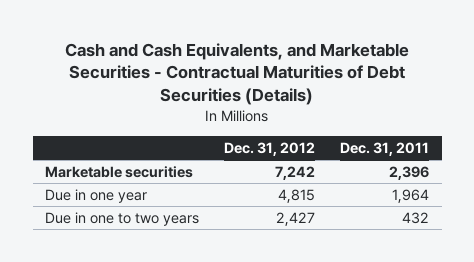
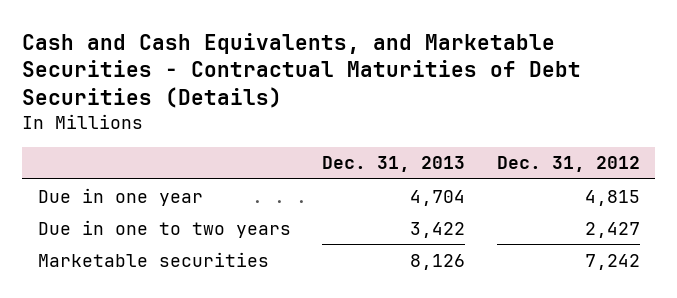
[340,141,430,156] Dec. 31, 2011 -> none
none -> [322,156,466,173] Dec. 31, 2013
[45,165,194,178] Marketable securities -> [37,251,269,267] Marketable securities

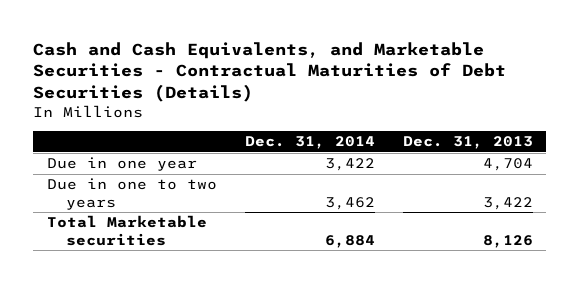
[496,156,640,173] Dec. 31, 2012 -> none
none -> [244,136,375,150] Dec. 31, 2014
[37,251,269,267] Marketable securities -> [47,215,208,246] Total Marketable securities

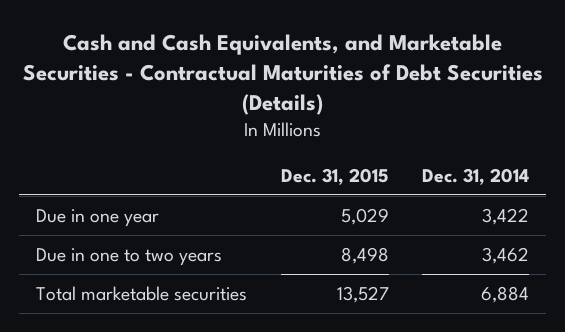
[402,136,533,150] Dec. 31, 2013 -> none
none -> [280,167,389,185] Dec. 31, 2015
[47,215,208,246] Total Marketable securities -> [36,286,248,302] Total marketable securities

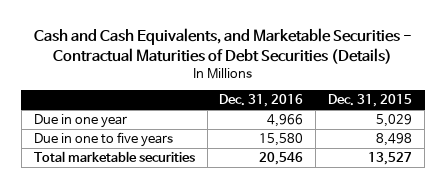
[421,167,529,185] Dec. 31, 2014 -> none
none -> [219,94,304,108] Dec. 31, 2016
[36,248,223,267] Due in one to two years -> [33,132,173,148] Due in one to five years

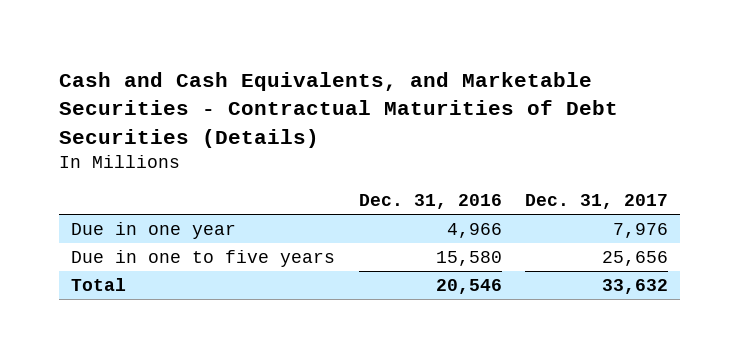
[328,94,413,108] Dec. 31, 2015 -> none
none -> [525,194,669,210] Dec. 31, 2017
[33,151,195,163] Total marketable securities -> [70,278,126,292] Total

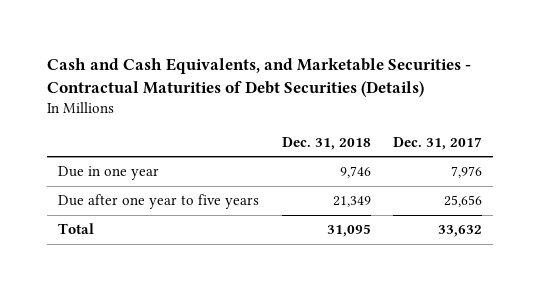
[358,194,502,210] Dec. 31, 2016 -> none
none -> [281,136,371,150] Dec. 31, 2018
[70,250,335,268] Due in one to five years -> [58,194,260,210] Due after one year to five years

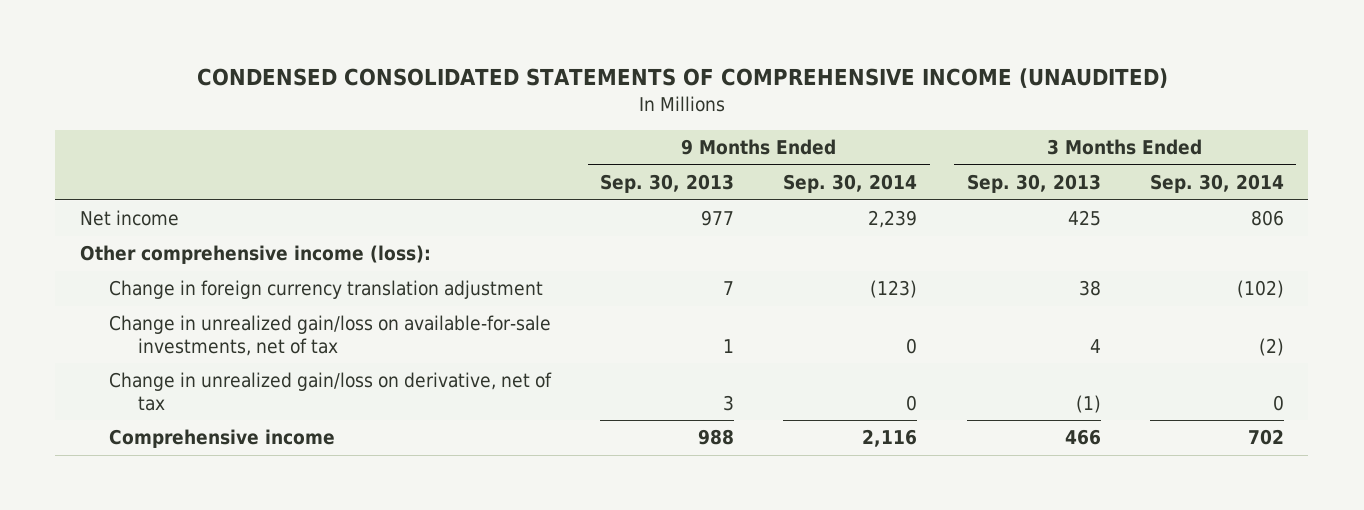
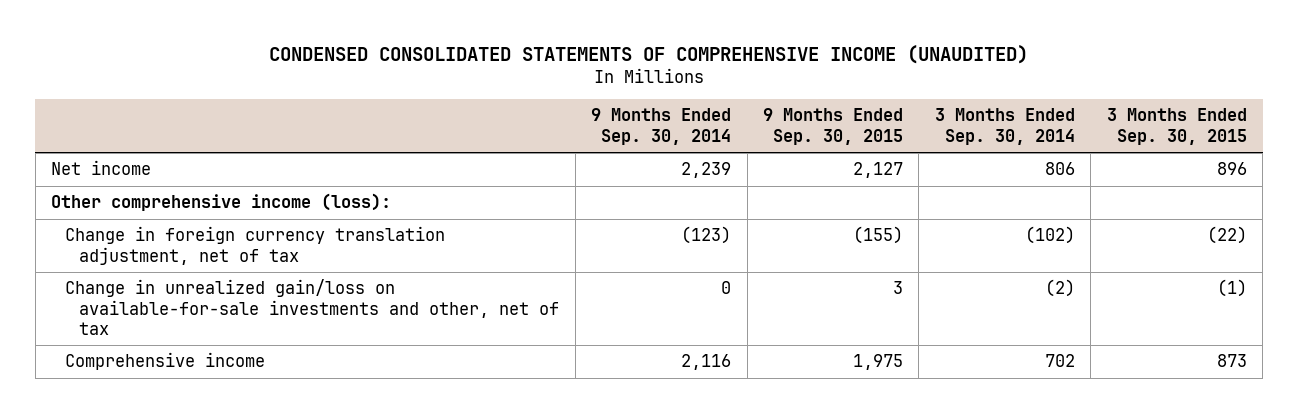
[599,174,734,194] Sep. 30, 2013 -> none
[966,174,1101,194] Sep. 30, 2013 -> none
none -> [763,108,904,145] 9 Months Ended Sep. 30, 2015
none -> [1106,108,1247,145] 3 Months Ended Sep. 30, 2015
[108,372,552,411] Change in unrealized gain/loss on derivative, net of tax -> none
[108,280,543,300] Change in foreign currency translation adjustment -> [65,226,446,265] Change in foreign currency translation adjustment, net of tax
[108,315,551,356] Change in unrealized gain/loss on available-for-sale investments, net of tax -> [65,279,560,335] Change in unrealized gain/loss on available-for-sale investments and other, net of tax

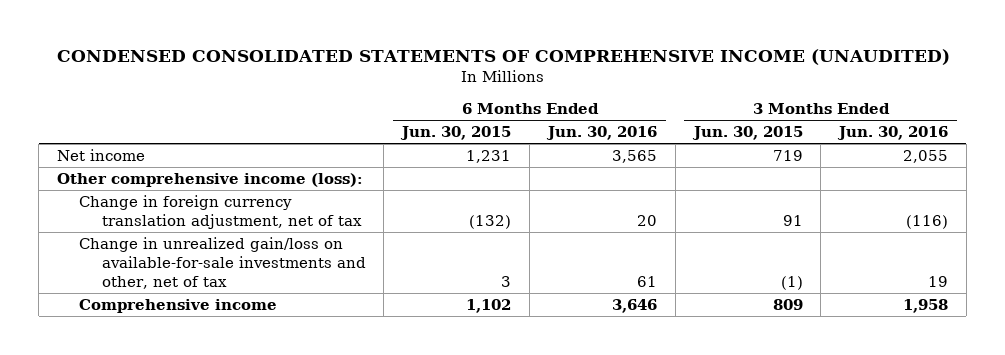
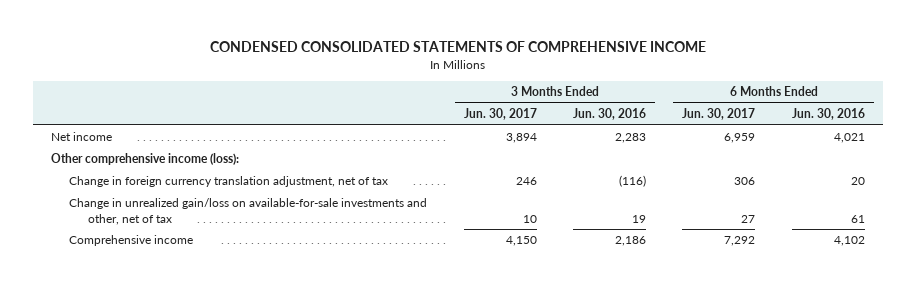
[56,49,950,66] CONDENSED CONSOLIDATED STATEMENTS OF COMPREHENSIVE INCOME (UNAUDITED) -> [210,41,707,53] CONDENSED CONSOLIDATED STATEMENTS OF COMPREHENSIVE INCOME
[400,126,512,141] Jun. 30, 2015 -> none
[691,126,803,141] Jun. 30, 2015 -> none
none -> [463,108,537,121] Jun. 30, 2017
none -> [682,108,756,121] Jun. 30, 2017
[611,149,657,163] 3,565 -> [833,133,865,144] 4,021
[903,149,949,163] 2,055 -> [615,133,647,144] 2,283
[611,298,657,313] 3,646 -> [833,236,865,247] 4,102
[903,298,949,313] 1,958 -> [615,236,647,247] 2,186

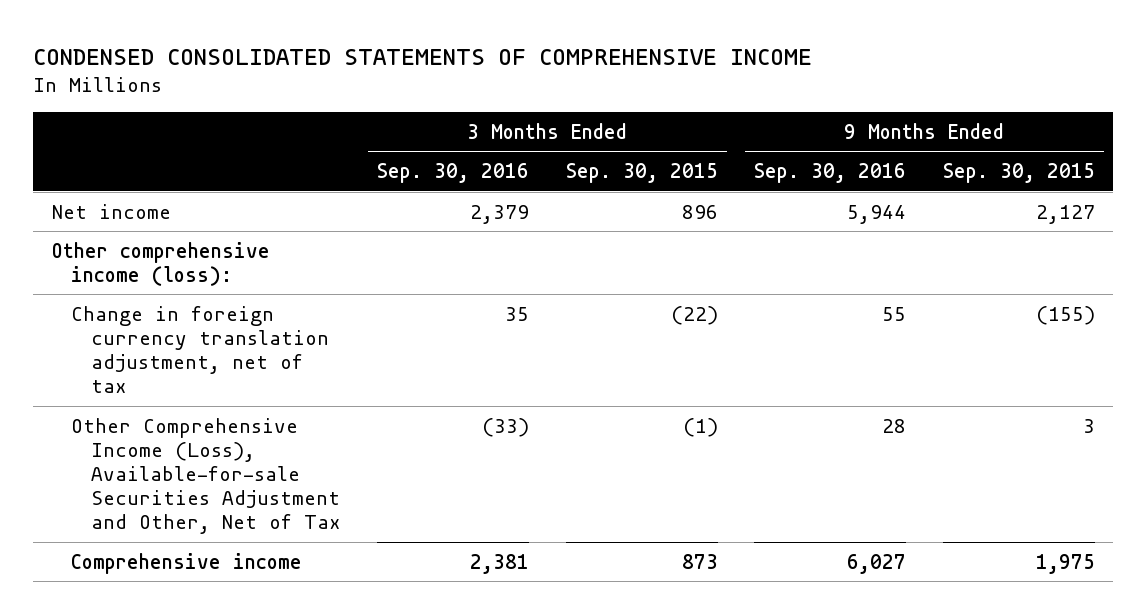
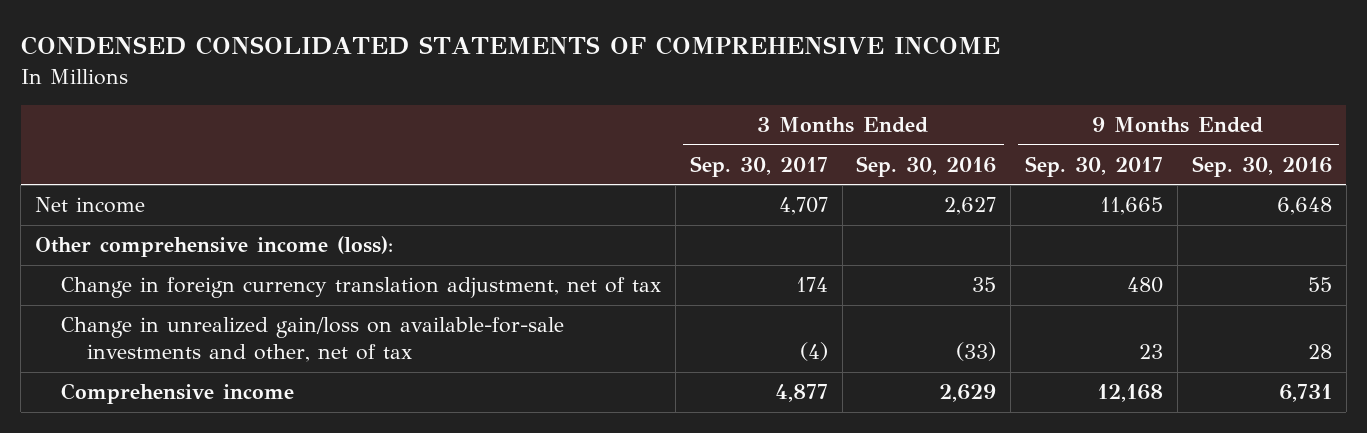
[565,163,718,184] Sep. 30, 2015 -> none
[942,163,1095,184] Sep. 30, 2015 -> none
none -> [689,155,828,177] Sep. 30, 2017
none -> [1025,155,1164,177] Sep. 30, 2017
[470,204,530,224] 2,379 -> [944,197,997,216] 2,627
[847,204,907,224] 5,944 -> [1276,197,1332,216] 6,648
[71,417,341,535] Other Comprehensive Income (Loss), Available-for-sale Securities Adjustment and Other, Net of Tax -> [61,317,565,363] Change in unrealized gain/loss on available-for-sale investments and other, net of tax
[470,553,530,574] 2,381 -> [939,384,997,403] 2,629
[847,553,907,574] 6,027 -> [1278,384,1332,403] 6,731

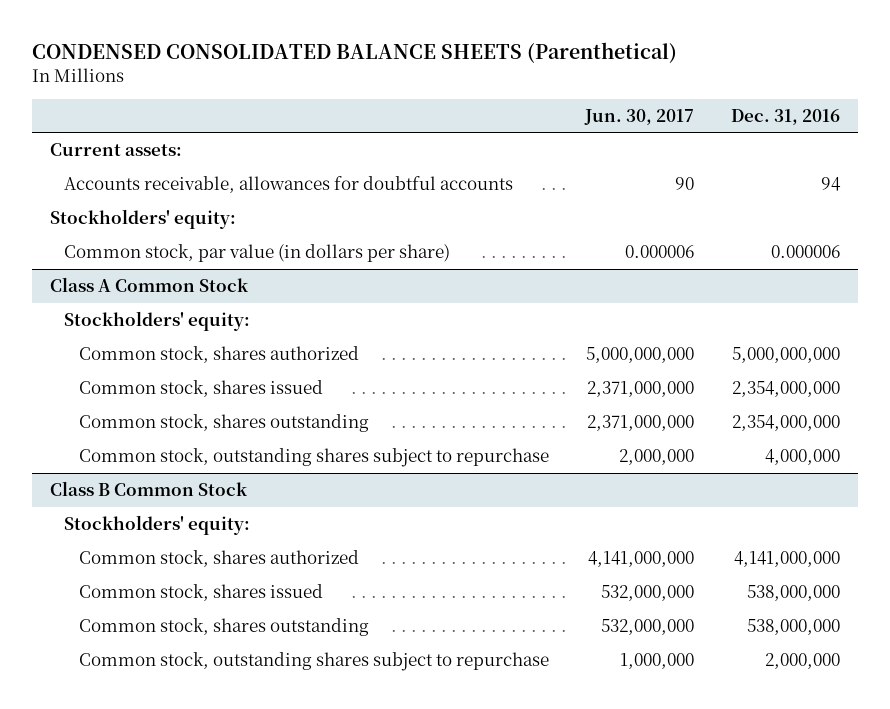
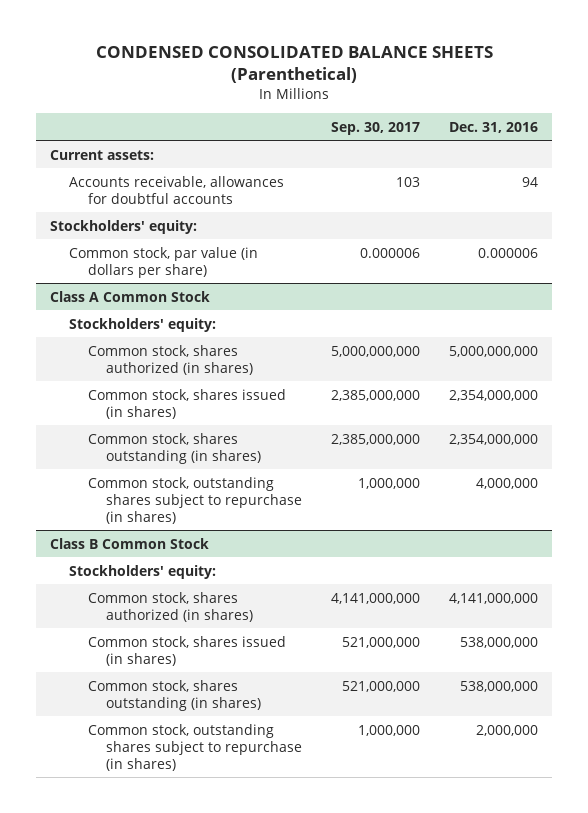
[584,108,695,125] Jun. 30, 2017 -> none
none -> [331,121,421,135] Sep. 30, 2017
[78,345,359,363] Common stock, shares authorized -> [87,344,254,375] Common stock, shares authorized (in shares)
[78,379,323,397] Common stock, shares issued -> [87,388,286,419] Common stock, shares issued (in shares)
[78,413,369,432] Common stock, shares outstanding -> [87,432,262,464] Common stock, shares outstanding (in shares)
[78,447,549,467] Common stock, outstanding shares subject to repurchase -> [87,476,303,524] Common stock, outstanding shares subject to repurchase (in shares)
[78,549,359,567] Common stock, shares authorized -> [87,591,254,622] Common stock, shares authorized (in shares)
[78,583,323,601] Common stock, shares issued -> [87,635,286,666] Common stock, shares issued (in shares)
[78,617,369,636] Common stock, shares outstanding -> [87,679,262,711] Common stock, shares outstanding (in shares)
[78,651,549,671] Common stock, outstanding shares subject to repurchase -> [87,723,303,771] Common stock, outstanding shares subject to repurchase (in shares)

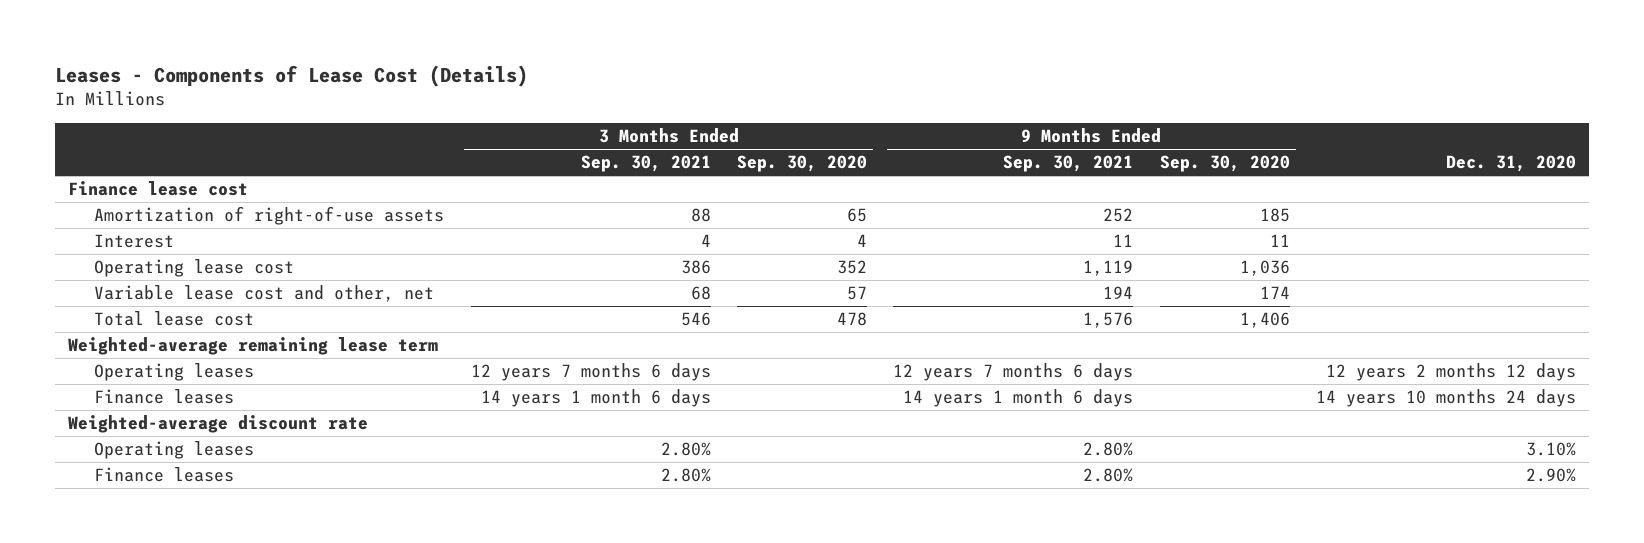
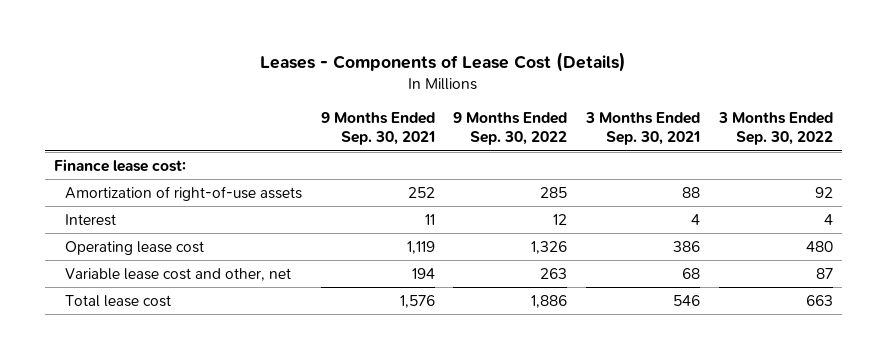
[736,155,867,173] Sep. 30, 2020 -> none
[1159,155,1290,173] Sep. 30, 2020 -> none
[1445,155,1576,173] Dec. 31, 2020 -> none
none -> [453,112,568,146] 9 Months Ended Sep. 30, 2022
none -> [717,112,833,146] 3 Months Ended Sep. 30, 2022
[68,181,249,197] Finance lease cost -> [53,158,186,172] Finance lease cost:
[68,337,439,356] Weighted-average remaining lease term -> none
[94,363,255,382] Operating leases -> none
[94,389,235,405] Finance leases -> none
[68,415,369,434] Weighted-average discount rate -> none
[94,441,255,460] Operating leases -> none
[94,467,235,483] Finance leases -> none

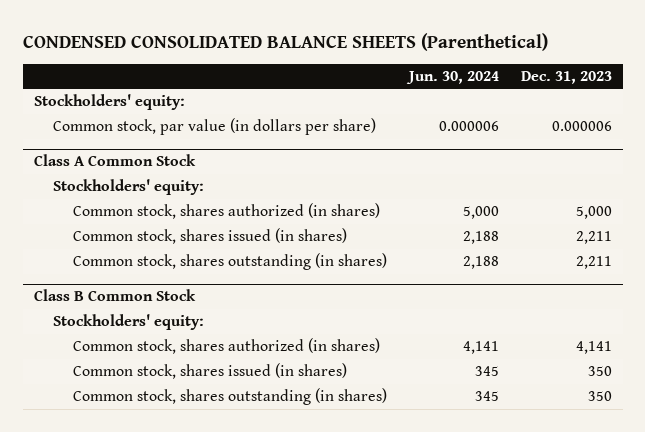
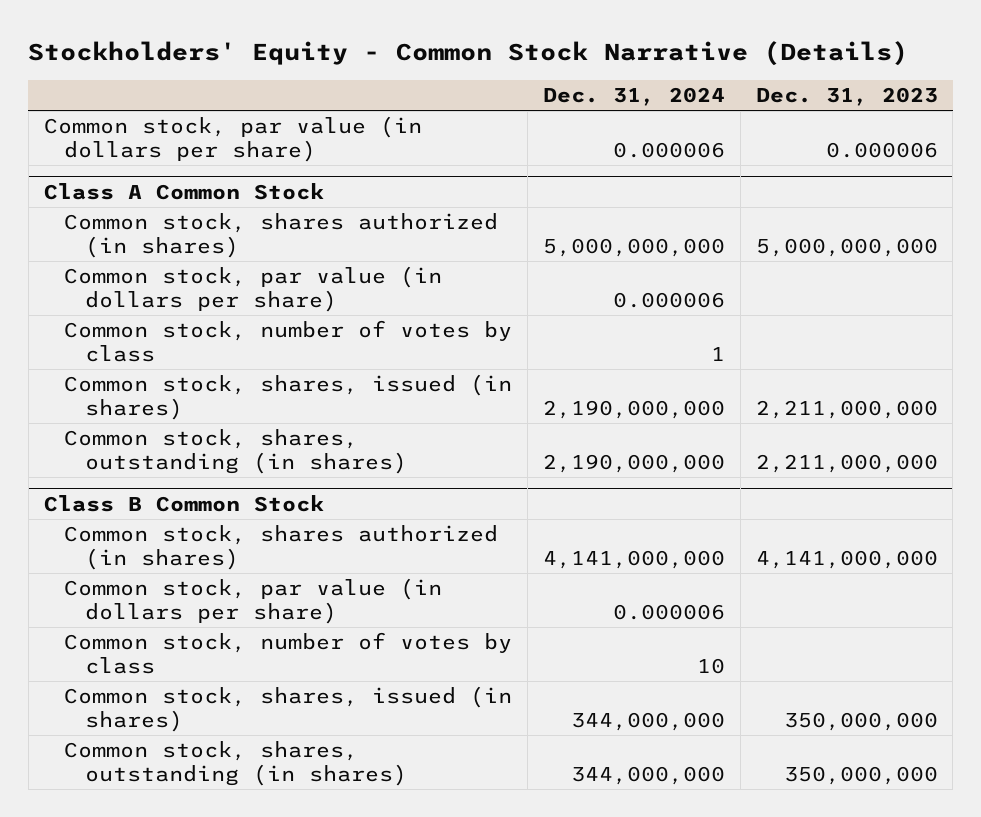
[22,32,548,51] CONDENSED CONSOLIDATED BALANCE SHEETS (Parenthetical) -> [28,40,909,66] Stockholders' Equity - Common Stock Narrative (Details)
[405,70,499,84] Jun. 30, 2024 -> none
none -> [542,86,725,106] Dec. 31, 2024
[33,94,185,111] Stockholders' equity: -> none
[53,179,205,196] Stockholders' equity: -> none
[575,206,612,220] 5,000 -> [755,237,938,257] 5,000,000,000
none -> [64,266,443,312] Common stock, par value (in dollars per share)
none -> [64,320,513,362] Common stock, number of votes by class
[73,228,348,245] Common stock, shares issued (in shares) -> [64,374,513,420] Common stock, shares, issued (in shares)
[575,231,612,245] 2,211 -> [755,399,938,419] 2,211,000,000
[73,253,388,271] Common stock, shares outstanding (in shares) -> [64,429,407,474] Common stock, shares, outstanding (in shares)
[575,256,612,270] 2,211 -> [755,453,938,473] 2,211,000,000
[53,314,205,331] Stockholders' equity: -> none
[575,341,612,355] 4,141 -> [755,549,938,569] 4,141,000,000
none -> [64,578,443,624] Common stock, par value (in dollars per share)
none -> [64,632,513,674] Common stock, number of votes by class
[73,363,348,380] Common stock, shares issued (in shares) -> [64,686,513,732] Common stock, shares, issued (in shares)
[587,366,612,377] 350 -> [783,711,938,731] 350,000,000
[73,388,388,406] Common stock, shares outstanding (in shares) -> [64,741,407,786] Common stock, shares, outstanding (in shares)
[587,391,612,402] 350 -> [783,765,938,785] 350,000,000

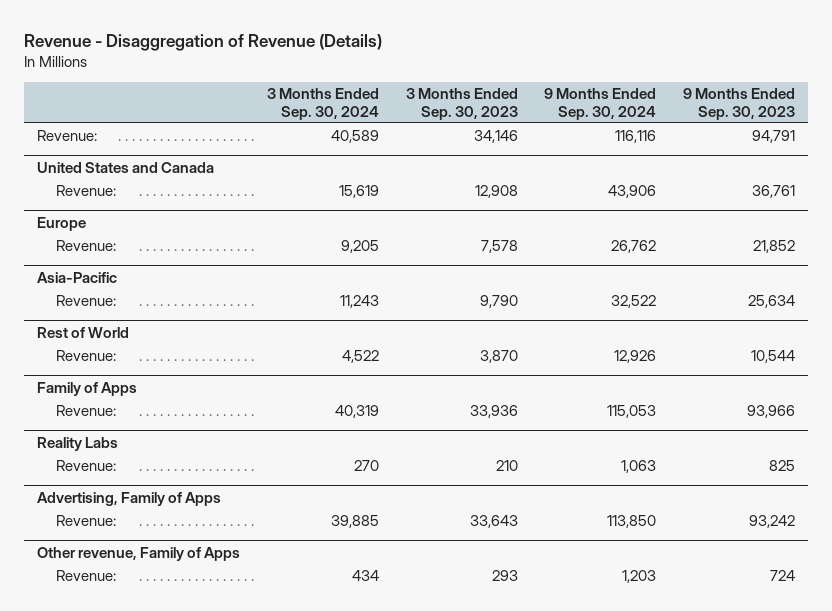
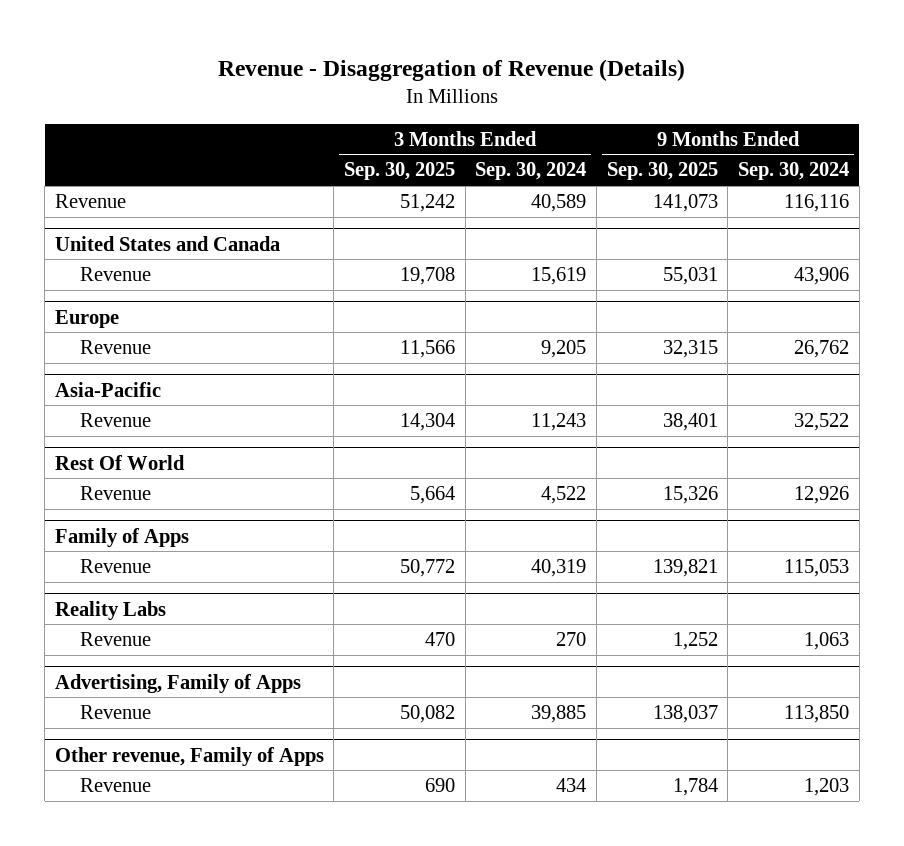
[405,88,518,120] 3 Months Ended Sep. 30, 2023 -> none
[682,88,795,120] 9 Months Ended Sep. 30, 2023 -> none
none -> [344,162,456,181] Sep. 30, 2025
none -> [606,162,718,181] Sep. 30, 2025
[37,130,98,142] Revenue: -> [54,193,126,208] Revenue
[56,185,117,197] Revenue: -> [79,266,151,281] Revenue
[56,240,117,252] Revenue: -> [79,339,151,354] Revenue
[56,295,117,307] Revenue: -> [79,412,151,427] Revenue
[37,326,130,338] Rest of World -> [54,454,185,470] Rest Of World
[56,350,117,362] Revenue: -> [79,485,151,500] Revenue
[56,405,117,417] Revenue: -> [79,558,151,573] Revenue
[56,460,117,472] Revenue: -> [79,631,151,646] Revenue
[56,515,117,527] Revenue: -> [79,704,151,719] Revenue
[56,570,117,582] Revenue: -> [79,777,151,792] Revenue

